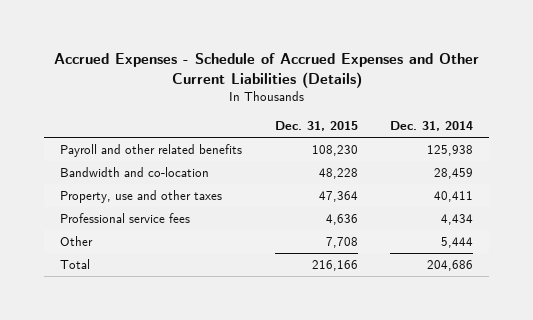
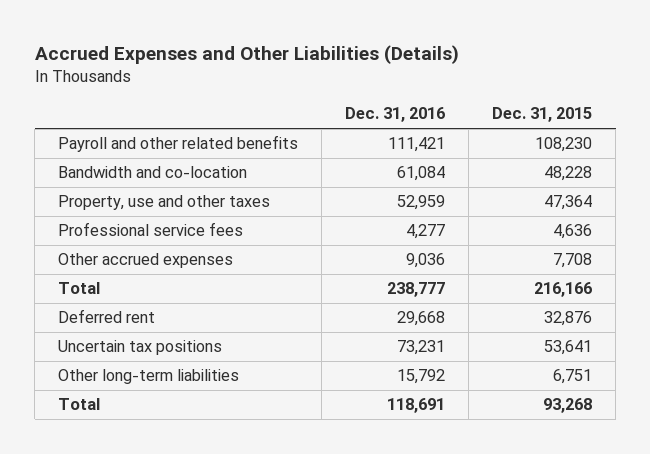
[53,53,479,88] Accrued Expenses - Schedule of Accrued Expenses and Other Current Liabilities (Details) -> [34,45,459,65] Accrued Expenses and Other Liabilities (Details)
[390,121,474,132] Dec. 31, 2014 -> none
none -> [345,107,446,123] Dec. 31, 2016
[60,236,94,247] Other -> [58,253,234,269] Other accrued expenses
none -> [58,309,156,324] Deferred rent
none -> [58,340,223,356] Uncertain tax positions
none -> [58,369,240,385] Other long-term liabilities
none -> [58,398,101,411] Total

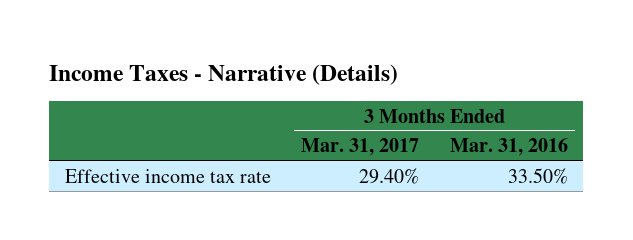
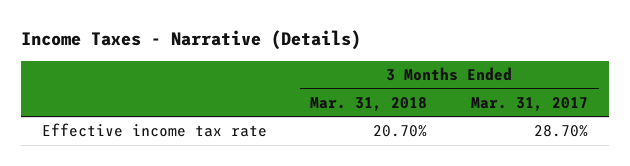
[449,138,568,157] Mar. 31, 2016 -> none
none -> [310,96,428,111] Mar. 31, 2018
[359,167,420,184] 29.40% -> [533,125,588,138] 28.70%

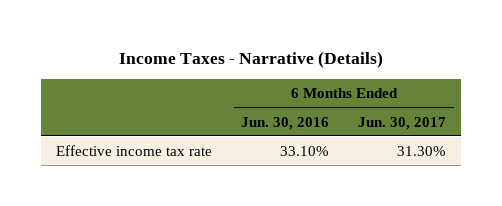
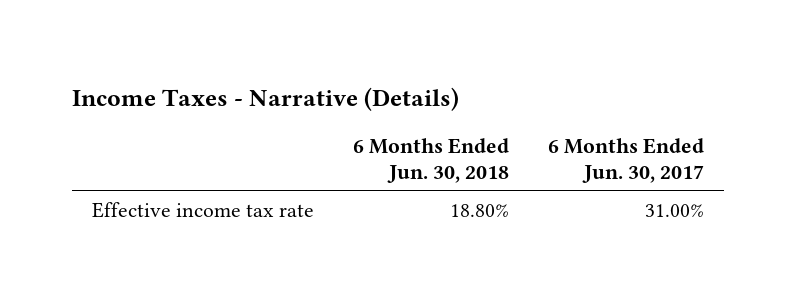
[241,116,330,130] Jun. 30, 2016 -> none
none -> [352,137,509,183] 6 Months Ended Jun. 30, 2018
[397,145,447,156] 31.30% -> [645,203,705,217] 31.00%

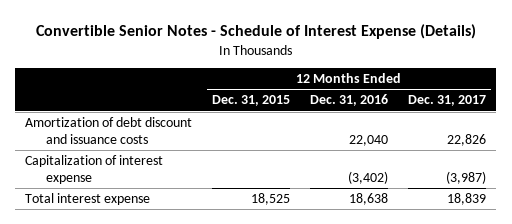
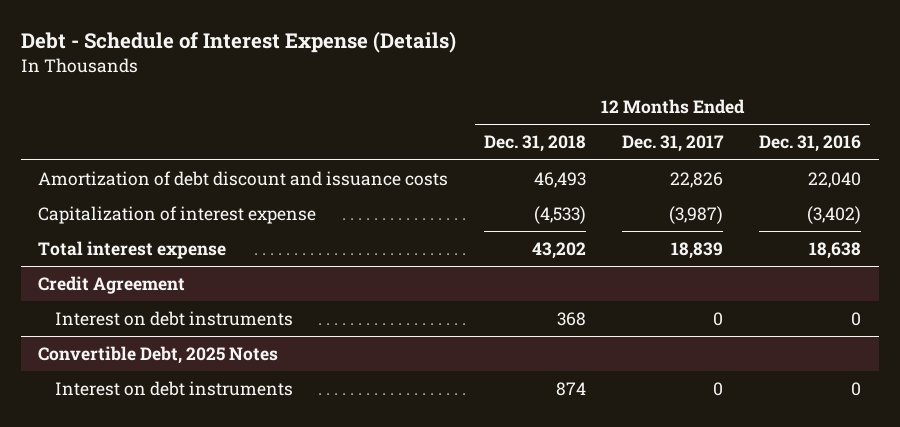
[35,24,476,40] Convertible Senior Notes - Schedule of Interest Expense (Details) -> [20,31,456,54] Debt - Schedule of Interest Expense (Details)
[212,95,291,107] Dec. 31, 2015 -> none
none -> [484,135,587,153] Dec. 31, 2018
none -> [38,275,186,294] Credit Agreement
none -> [54,310,293,326] Interest on debt instruments
none -> [38,345,279,364] Convertible Debt, 2025 Notes
none -> [54,380,293,396] Interest on debt instruments

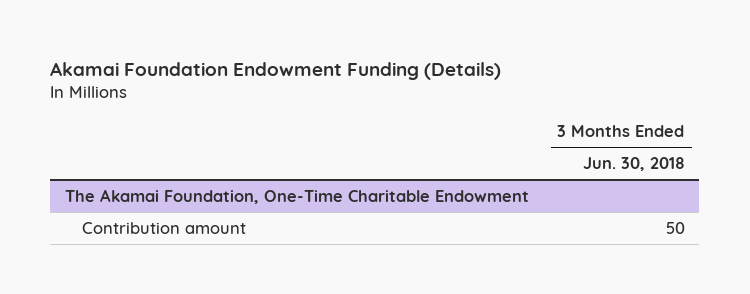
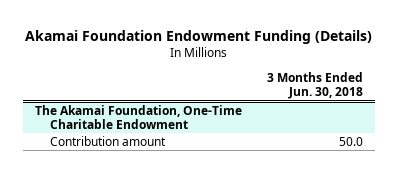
[665,222,685,235] 50 -> [338,136,363,146] 50.0

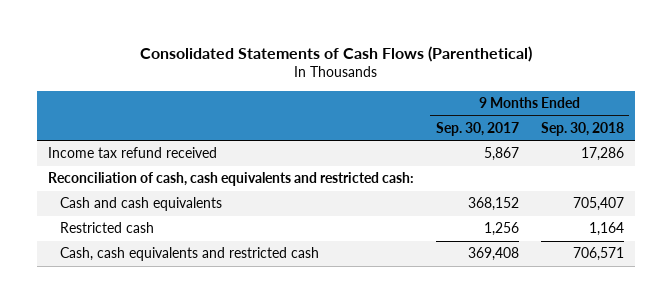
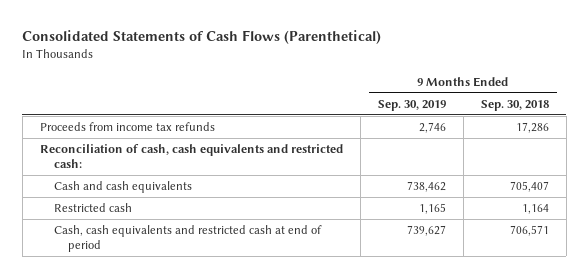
[435,122,519,137] Sep. 30, 2017 -> none
none -> [377,100,446,112] Sep. 30, 2019
[48,147,218,159] Income tax refund received -> [39,122,215,132] Proceeds from income tax refunds
[59,247,319,262] Cash, cash equivalents and restricted cash -> [53,225,322,253] Cash, cash equivalents and restricted cash at end of period

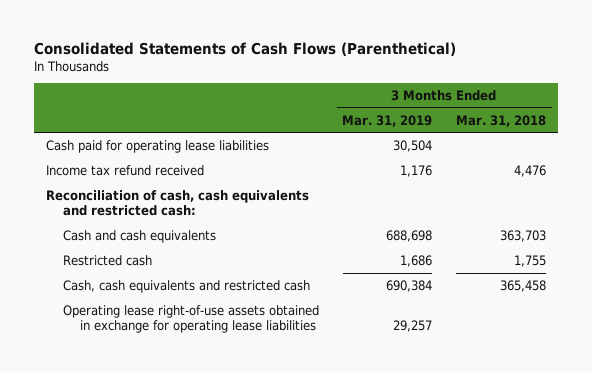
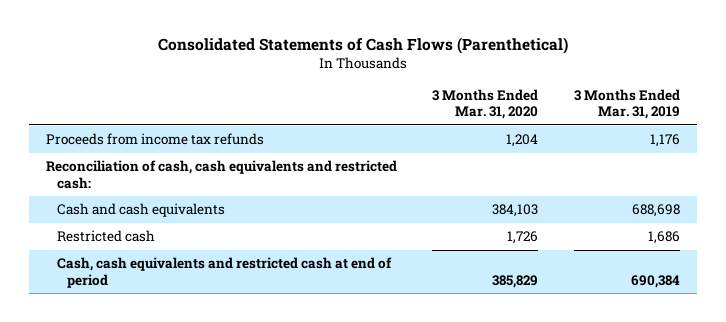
[455,114,546,127] Mar. 31, 2018 -> none
none -> [432,89,539,120] 3 Months Ended Mar. 31, 2020
[45,139,269,153] Cash paid for operating lease liabilities -> none
[45,164,204,176] Income tax refund received -> [46,133,265,146] Proceeds from income tax refunds
[63,304,320,333] Operating lease right-of-use assets obtained in exchange for operating lease liabilities -> none
[63,279,311,293] Cash, cash equivalents and restricted cash -> [56,257,392,288] Cash, cash equivalents and restricted cash at end of period

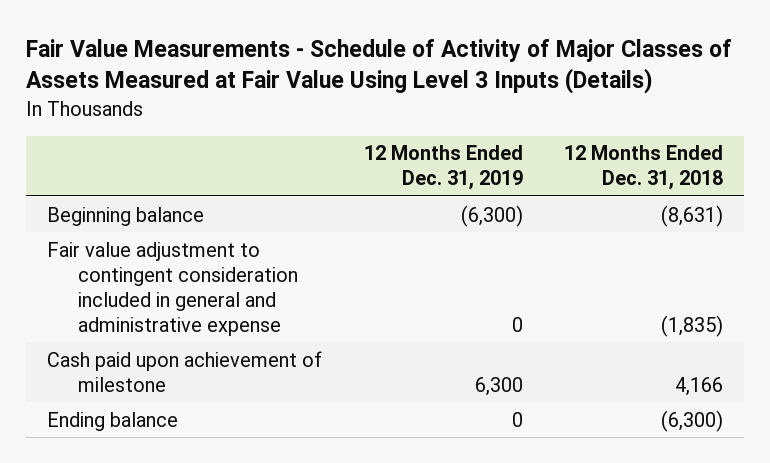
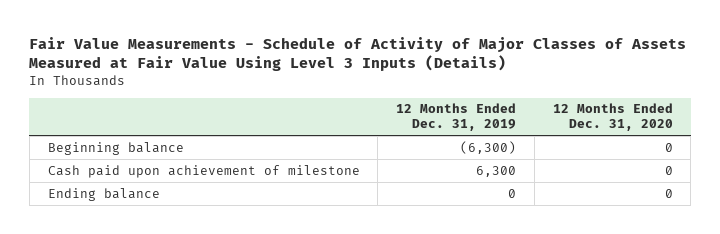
[564,145,724,191] 12 Months Ended Dec. 31, 2018 -> none
none -> [552,103,673,131] 12 Months Ended Dec. 31, 2020
[46,241,298,336] Fair value adjustment to contingent consideration included in general and administrative expense -> none

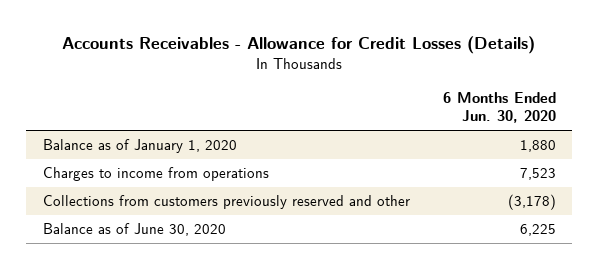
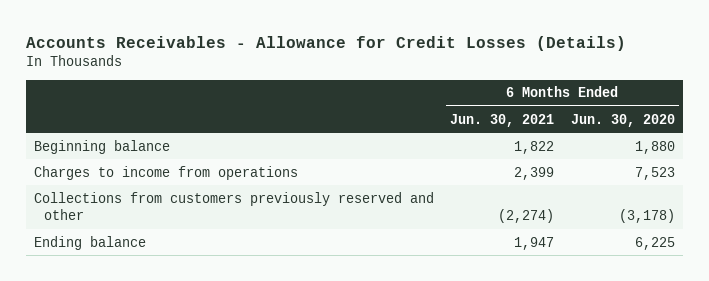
none -> [450,113,555,127] Jun. 30, 2021
[42,139,237,154] Balance as of January 1, 2020 -> [34,139,171,154] Beginning balance
[42,223,226,237] Balance as of June 30, 2020 -> [34,235,147,250] Ending balance

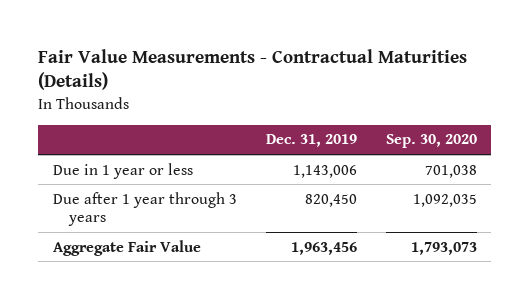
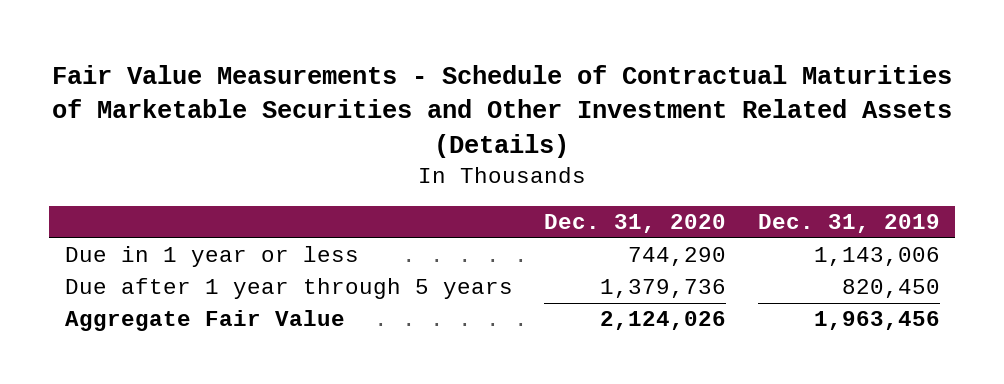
[38,48,468,91] Fair Value Measurements - Contractual Maturities (Details) -> [52,64,953,159] Fair Value Measurements - Schedule of Contractual Maturities of Marketable Securities and Other Investment Related Assets (Details)
[385,134,477,149] Sep. 30, 2020 -> none
none -> [544,214,727,234] Dec. 31, 2020
[52,191,237,227] Due after 1 year through 3 years -> [64,278,513,300] Due after 1 year through 5 years

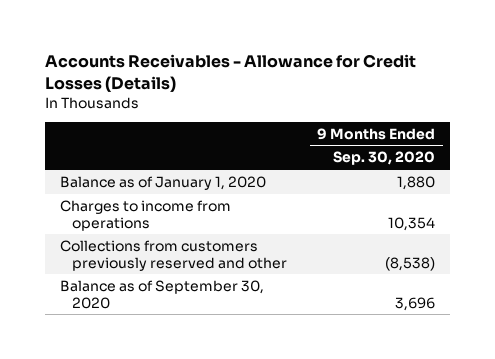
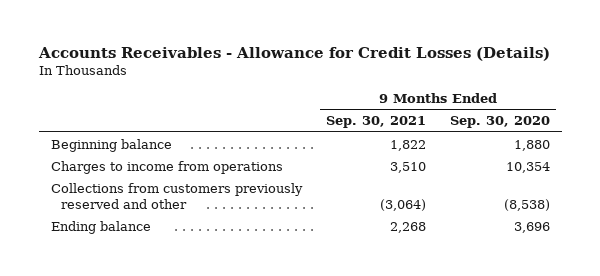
none -> [325,116,426,129] Sep. 30, 2021
[60,175,267,190] Balance as of January 1, 2020 -> [50,138,172,152] Beginning balance
[60,279,265,309] Balance as of September 30, 2020 -> [50,220,151,234] Ending balance

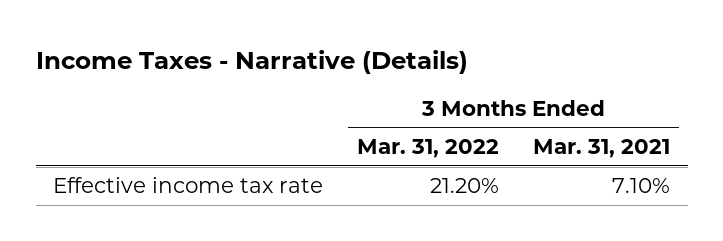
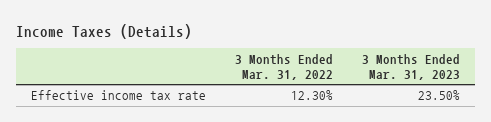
[35,49,468,74] Income Taxes - Narrative (Details) -> [16,23,193,39] Income Taxes (Details)
[533,139,671,159] Mar. 31, 2021 -> none
none -> [362,53,461,80] 3 Months Ended Mar. 31, 2023
[430,178,500,194] 21.20% -> [291,90,334,101] 12.30%

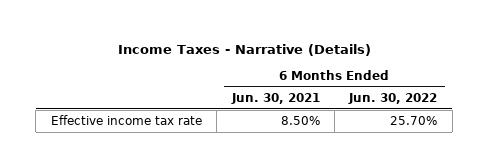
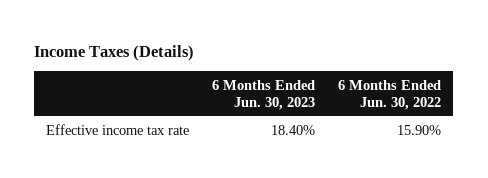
[118,43,372,56] Income Taxes - Narrative (Details) -> [34,44,195,61] Income Taxes (Details)
[230,92,320,104] Jun. 30, 2021 -> none
none -> [212,79,316,110] 6 Months Ended Jun. 30, 2023
[390,116,438,126] 25.70% -> [397,125,442,136] 15.90%

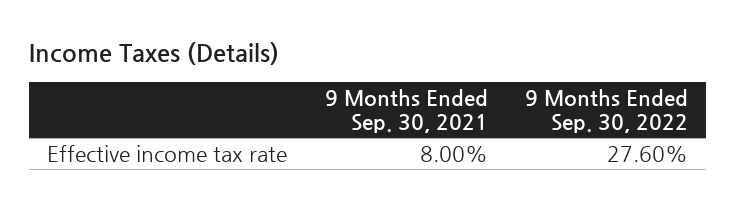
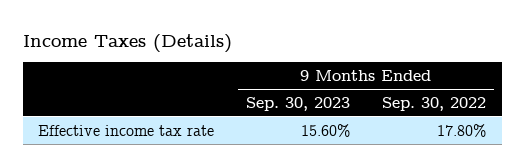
[324,88,488,134] 9 Months Ended Sep. 30, 2021 -> none
none -> [246,96,351,111] Sep. 30, 2023
[606,145,688,162] 27.60% -> [436,123,486,137] 17.80%

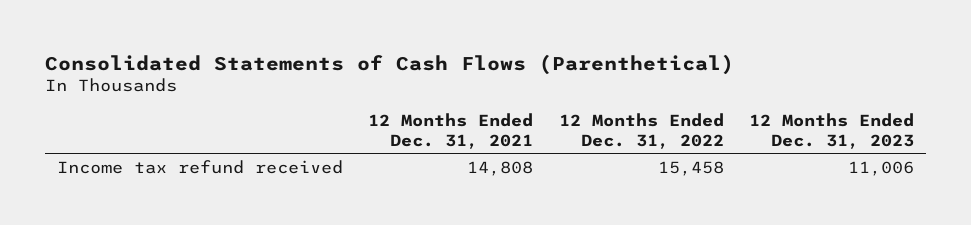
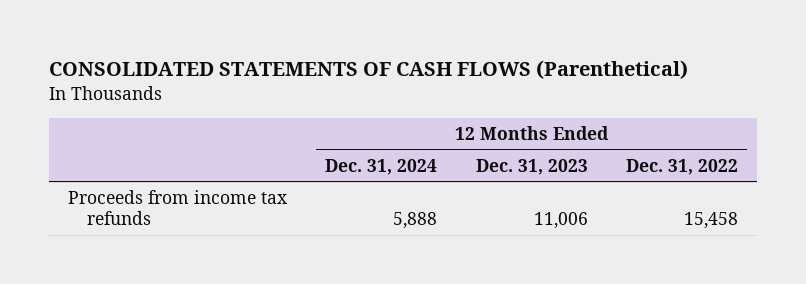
[44,53,734,75] Consolidated Statements of Cash Flows (Parenthetical) -> [49,60,689,80] CONSOLIDATED STATEMENTS OF CASH FLOWS (Parenthetical)
[368,112,534,150] 12 Months Ended Dec. 31, 2021 -> none
none -> [325,158,438,175] Dec. 31, 2024
[57,159,344,174] Income tax refund received -> [68,190,289,226] Proceeds from income tax refunds

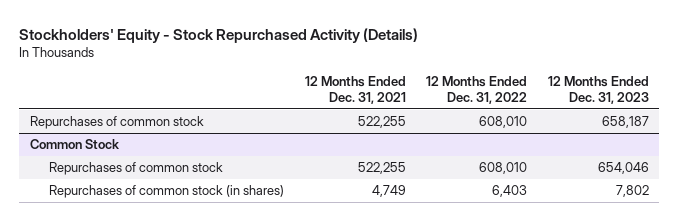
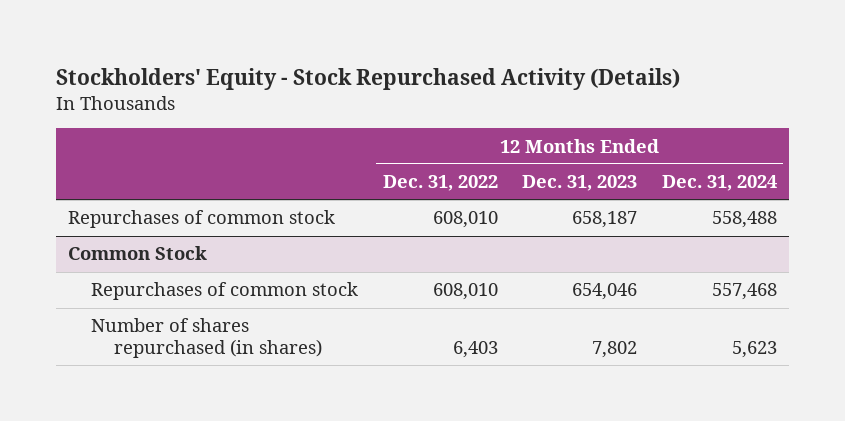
[304,76,406,104] 12 Months Ended Dec. 31, 2021 -> none
none -> [661,175,777,192] Dec. 31, 2024
[49,185,285,199] Repurchases of common stock (in shares) -> [91,318,322,359] Number of shares repurchased (in shares)

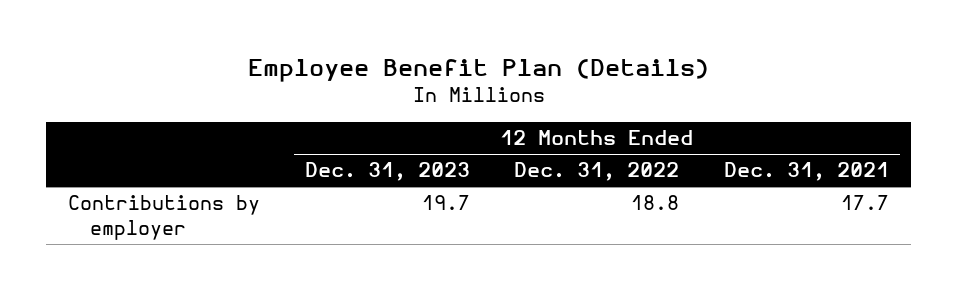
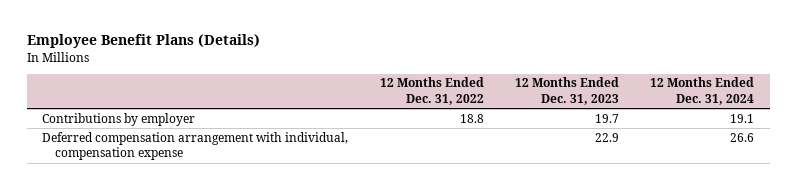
[247,59,709,83] Employee Benefit Plan (Details) -> [26,34,260,49] Employee Benefit Plans (Details)
[723,162,889,182] Dec. 31, 2021 -> none
none -> [650,77,755,106] 12 Months Ended Dec. 31, 2024
none -> [42,131,349,161] Deferred compensation arrangement with individual, compensation expense

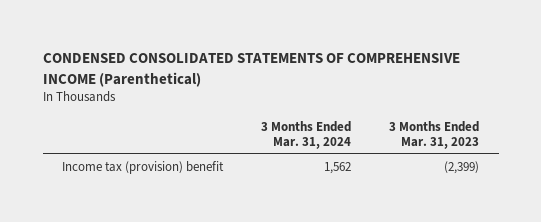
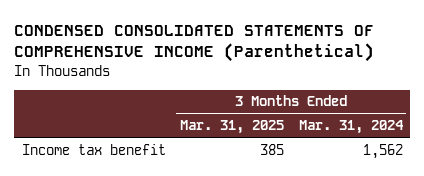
[389,120,480,150] 3 Months Ended Mar. 31, 2023 -> none
none -> [180,120,285,135] Mar. 31, 2025
[61,161,224,175] Income tax (provision) benefit -> [21,143,166,155] Income tax benefit

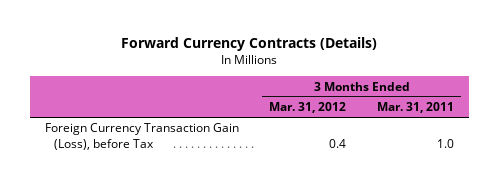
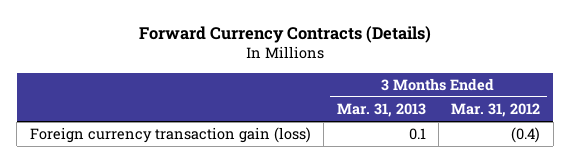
[376,102,454,114] Mar. 31, 2011 -> none
none -> [336,103,426,118] Mar. 31, 2013
[45,123,240,150] Foreign Currency Transaction Gain (Loss), before Tax -> [29,127,311,144] Foreign currency transaction gain (loss)
[329,138,347,148] 0.4 -> [511,127,541,144] (0.4)

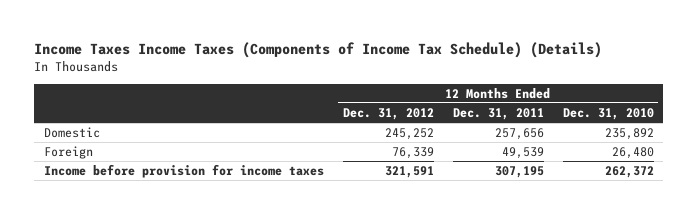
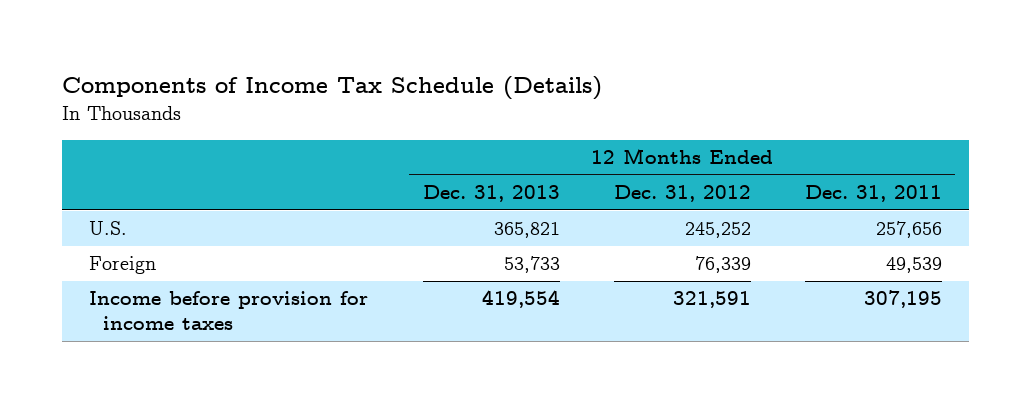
[34,41,603,58] Income Taxes Income Taxes (Components of Income Tax Schedule) (Details) -> [62,75,603,100] Components of Income Tax Schedule (Details)
[562,107,654,120] Dec. 31, 2010 -> none
none -> [422,185,560,203] Dec. 31, 2013
[43,127,100,139] Domestic -> [89,221,128,236] U.S.

